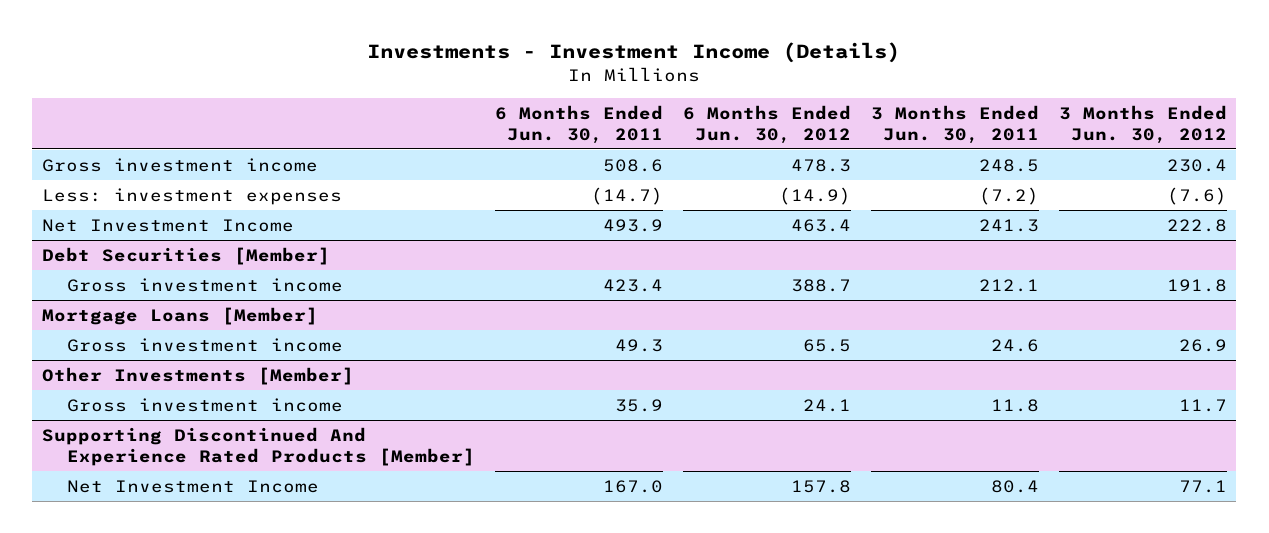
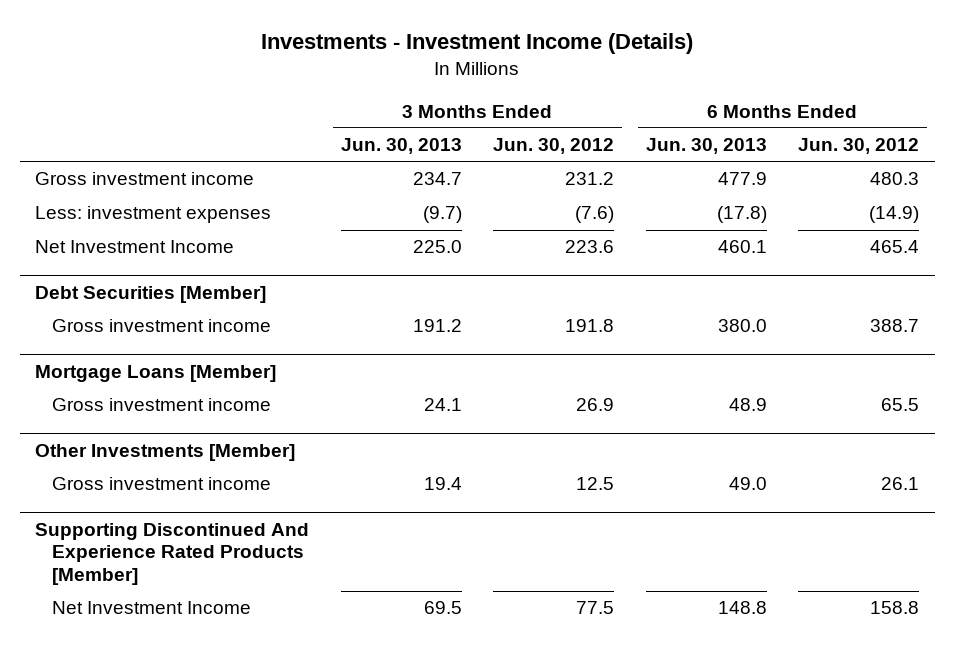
[494,104,663,144] 6 Months Ended Jun. 30, 2011 -> none
[870,104,1039,144] 3 Months Ended Jun. 30, 2011 -> none
none -> [340,138,462,155] Jun. 30, 2013
none -> [645,138,767,155] Jun. 30, 2013
[790,158,851,172] 478.3 -> [869,172,919,186] 480.3
[1166,158,1227,172] 230.4 -> [565,172,615,186] 231.2
[790,218,851,232] 463.4 -> [869,240,919,254] 465.4
[1166,218,1227,232] 222.8 -> [565,240,615,254] 223.6
[802,398,851,412] 24.1 -> [880,477,919,491] 26.1
[1178,398,1227,412] 11.7 -> [576,477,615,491] 12.5
[790,479,851,493] 157.8 -> [869,601,919,615] 158.8
[1178,479,1227,493] 77.1 -> [576,601,615,615] 77.5

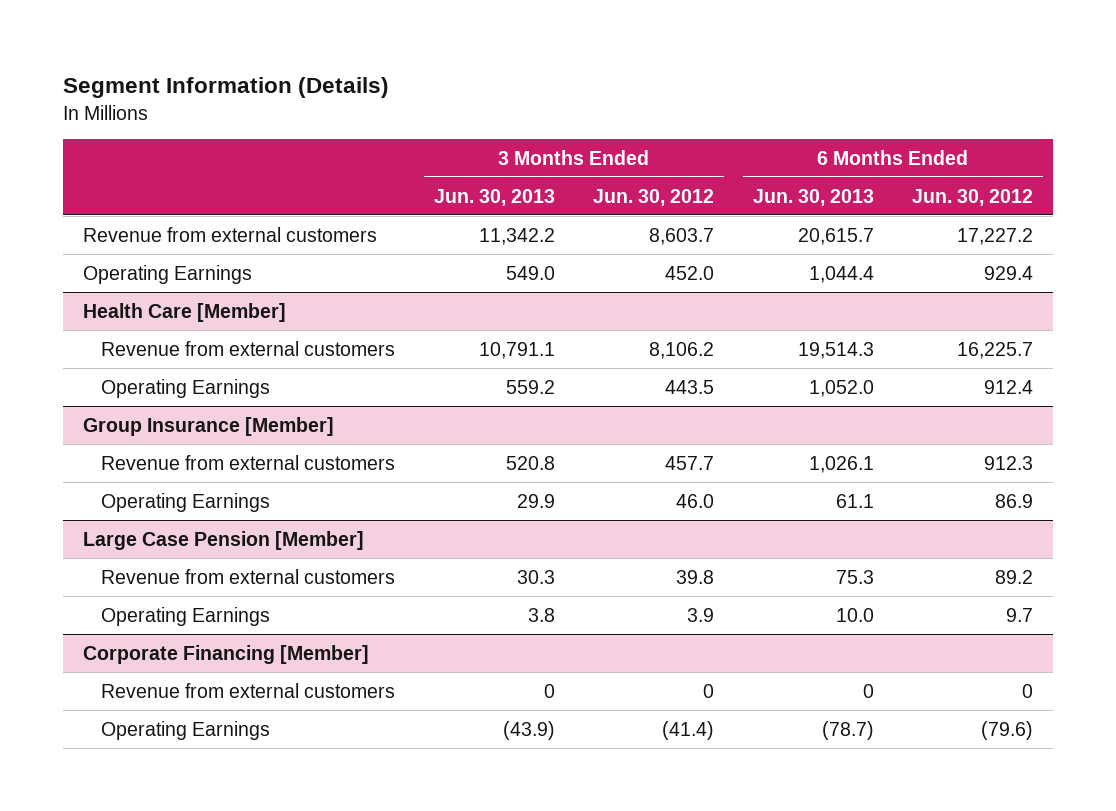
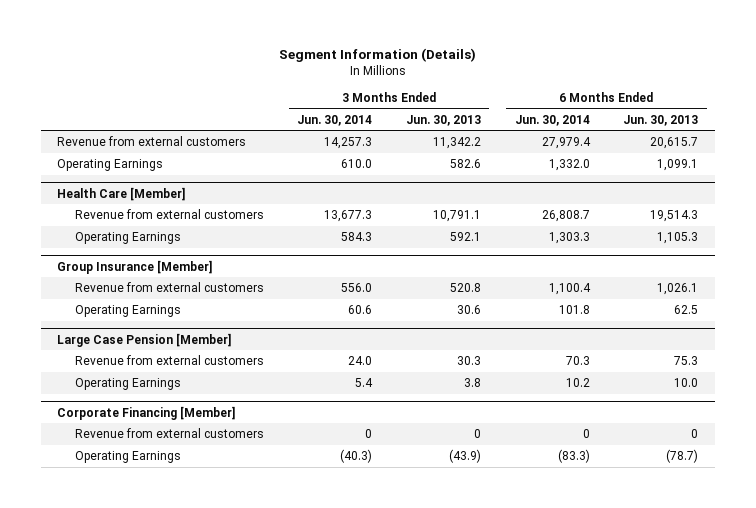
[593,188,715,206] Jun. 30, 2012 -> none
[912,188,1034,206] Jun. 30, 2012 -> none
none -> [297,114,373,126] Jun. 30, 2014
none -> [514,114,590,126] Jun. 30, 2014
[505,265,555,280] 549.0 -> [449,159,481,169] 582.6
[808,265,874,283] 1,044.4 -> [657,159,699,172] 1,099.1
[505,379,555,394] 559.2 -> [449,232,481,242] 592.1
[808,379,874,397] 1,052.0 -> [657,232,699,245] 1,105.3
[516,493,555,508] 29.9 -> [456,305,481,315] 30.6
[835,493,874,508] 61.1 -> [674,305,699,315] 62.5

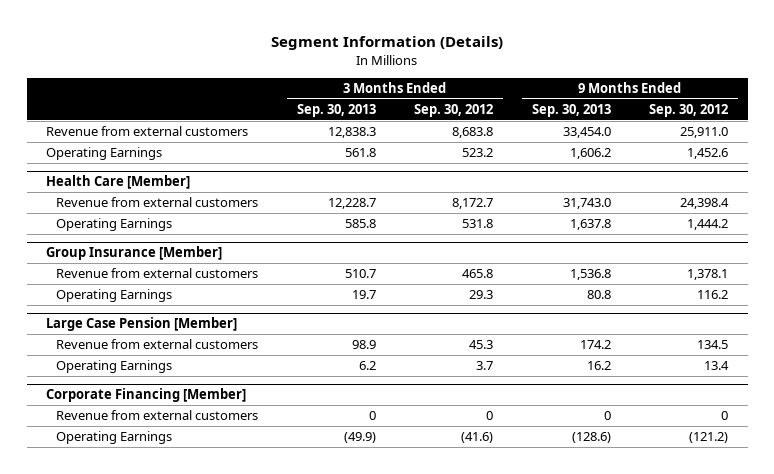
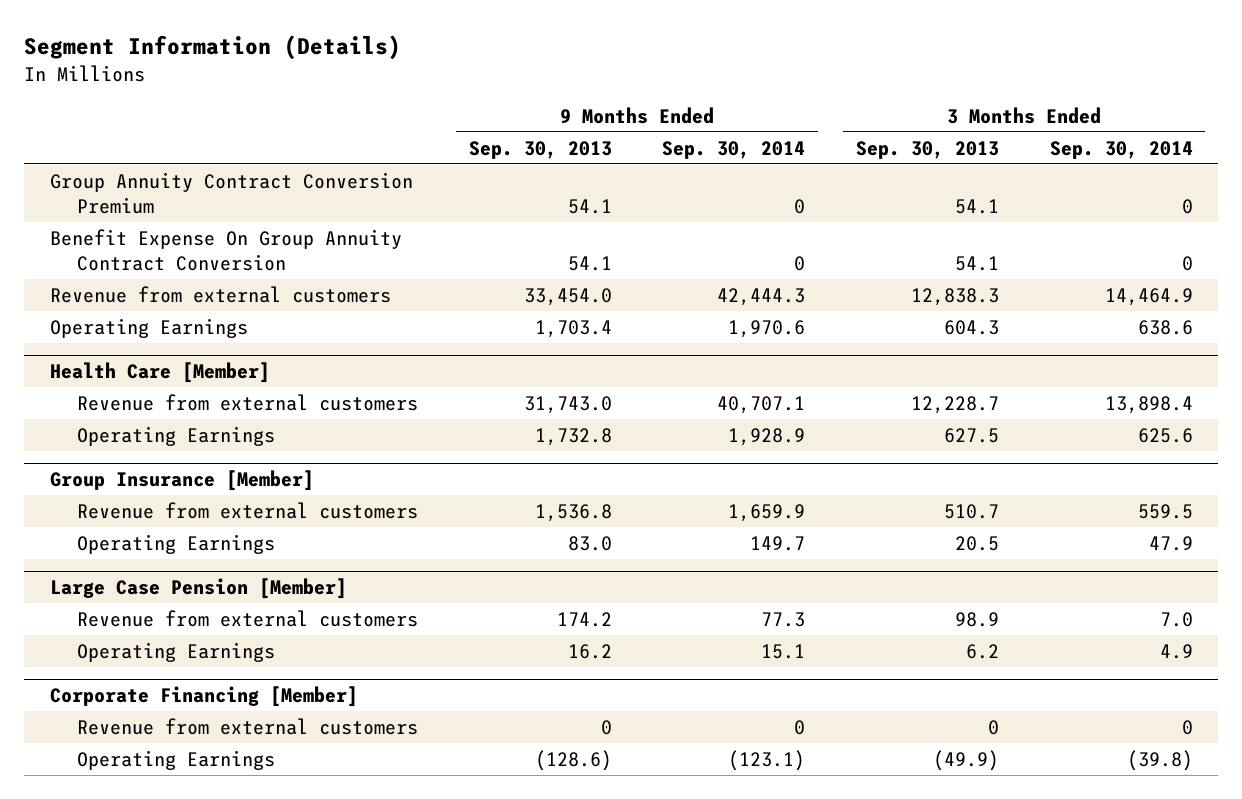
[414,104,494,118] Sep. 30, 2012 -> none
[649,104,729,118] Sep. 30, 2012 -> none
none -> [662,140,806,159] Sep. 30, 2014
none -> [1049,140,1193,159] Sep. 30, 2014
none -> [49,171,413,214] Group Annuity Contract Conversion Premium
none -> [49,228,402,271] Benefit Expense On Group Annuity Contract Conversion
[344,148,376,158] 561.8 -> [944,319,1000,335] 604.3
[569,148,611,160] 1,606.2 -> [534,319,612,338] 1,703.4
[344,219,376,229] 585.8 -> [944,427,1000,443] 627.5
[569,219,611,231] 1,637.8 -> [534,427,612,446] 1,732.8
[351,290,376,300] 19.7 -> [955,535,1000,551] 20.5
[586,290,611,300] 80.8 -> [567,535,612,551] 83.0

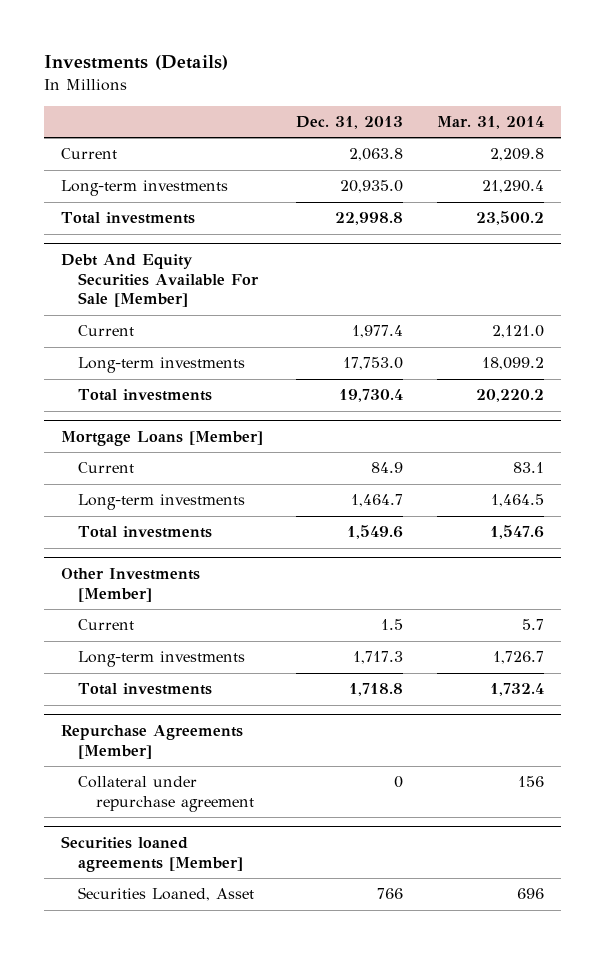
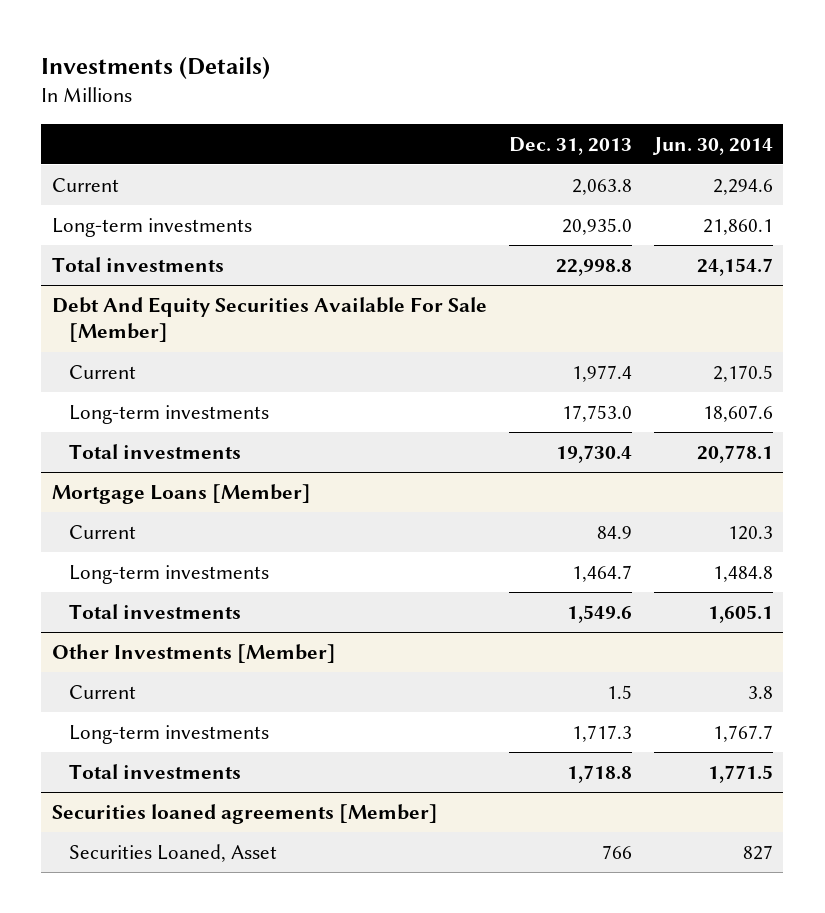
[437,115,545,129] Mar. 31, 2014 -> none
none -> [651,136,773,155] Jun. 30, 2014
[60,725,243,759] Repurchase Agreements [Member] -> none
[78,776,255,812] Collateral under repurchase agreement -> none

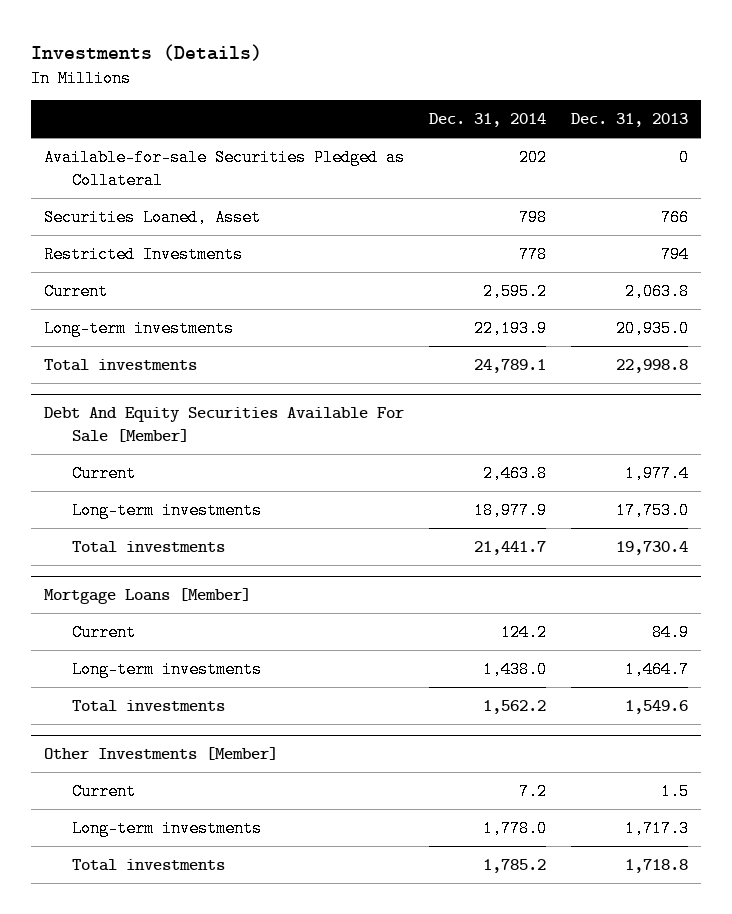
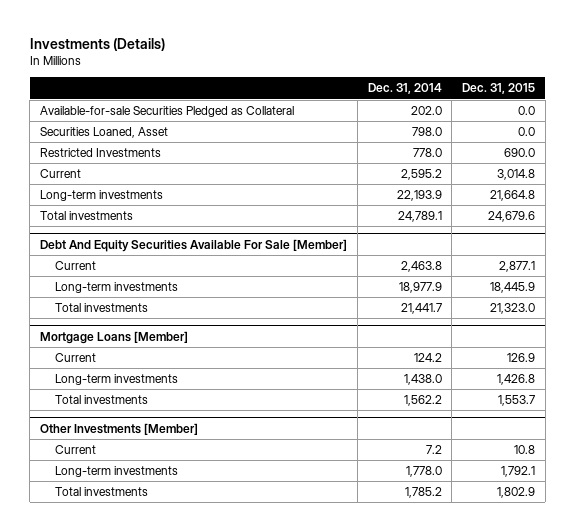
[571,113,689,128] Dec. 31, 2013 -> none
none -> [462,83,536,95] Dec. 31, 2015
[518,148,547,166] 202 -> [410,106,442,116] 202.0
[518,208,547,226] 798 -> [411,127,442,137] 798.0
[518,245,547,263] 778 -> [412,148,442,158] 778.0

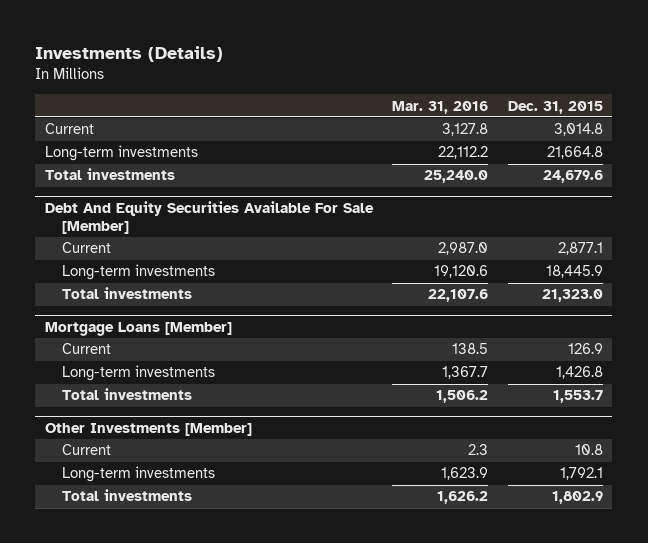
[367,83,442,95] Dec. 31, 2014 -> none
none -> [392,100,489,114] Mar. 31, 2016
[40,106,295,118] Available-for-sale Securities Pledged as Collateral -> none
[40,127,169,139] Securities Loaned, Asset -> none
[40,148,162,158] Restricted Investments -> none

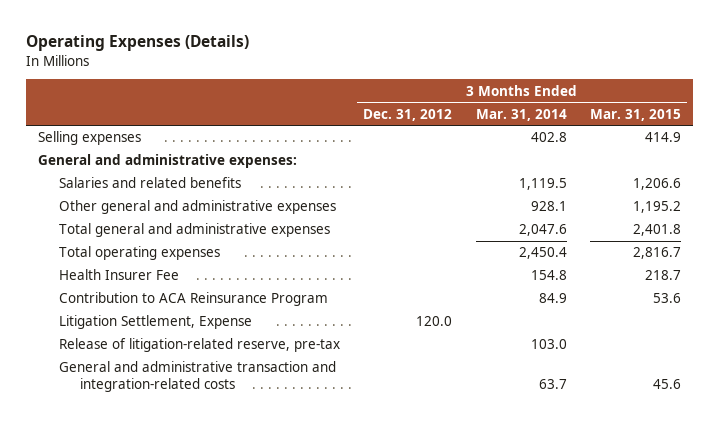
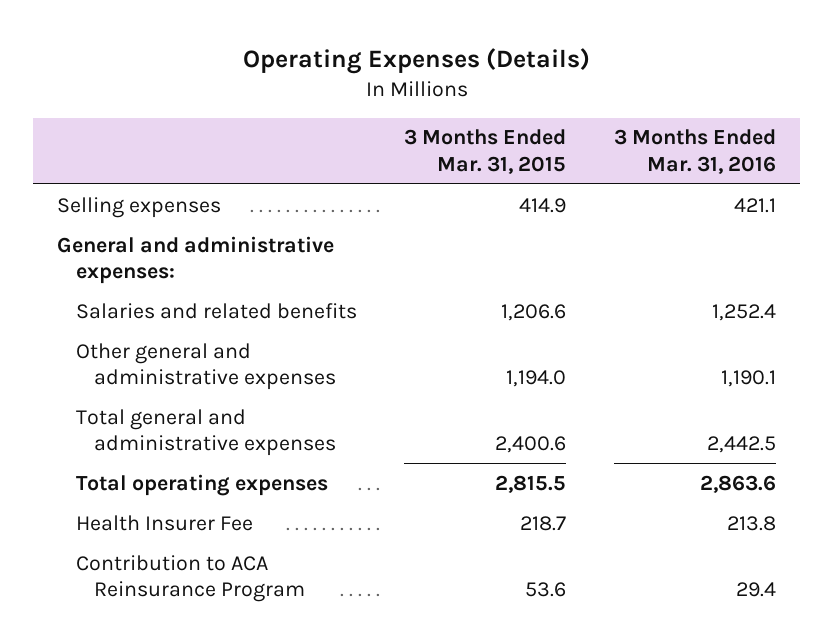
[363,108,453,121] Dec. 31, 2012 -> none
[475,108,567,121] Mar. 31, 2014 -> none
none -> [614,129,777,174] 3 Months Ended Mar. 31, 2016
[633,201,682,214] 1,195.2 -> [506,370,567,388] 1,194.0
[633,224,682,237] 2,401.8 -> [495,436,567,454] 2,400.6
[633,247,682,260] 2,816.7 -> [495,474,567,493] 2,815.5
[58,315,252,330] Litigation Settlement, Expense -> none
[58,338,340,353] Release of litigation-related reserve, pre-tax -> none
[58,361,336,392] General and administrative transaction and integration-related costs -> none

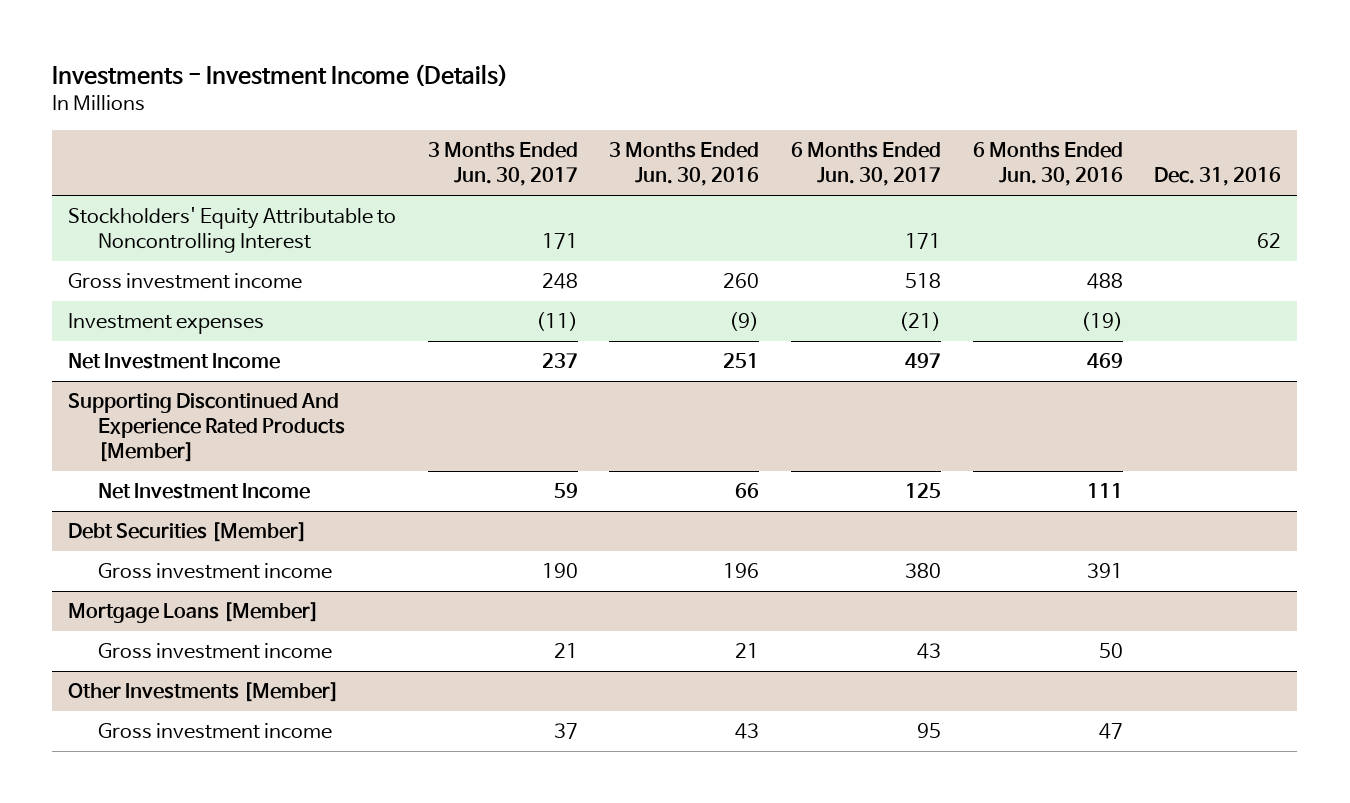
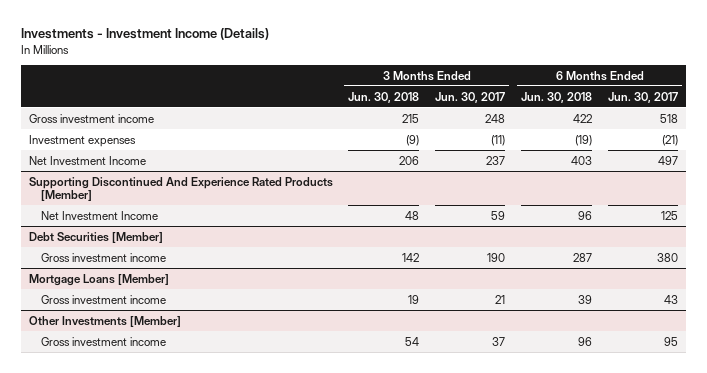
[609,142,760,187] 3 Months Ended Jun. 30, 2016 -> none
[972,142,1123,187] 6 Months Ended Jun. 30, 2016 -> none
[1154,167,1282,187] Dec. 31, 2016 -> none
none -> [348,91,420,103] Jun. 30, 2018
none -> [521,91,593,103] Jun. 30, 2018
[68,207,397,254] Stockholders' Equity Attributable to Noncontrolling Interest -> none

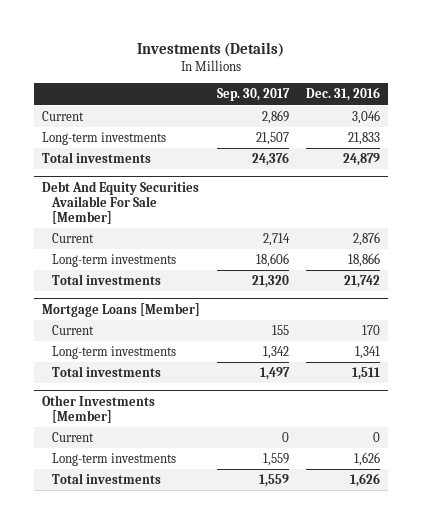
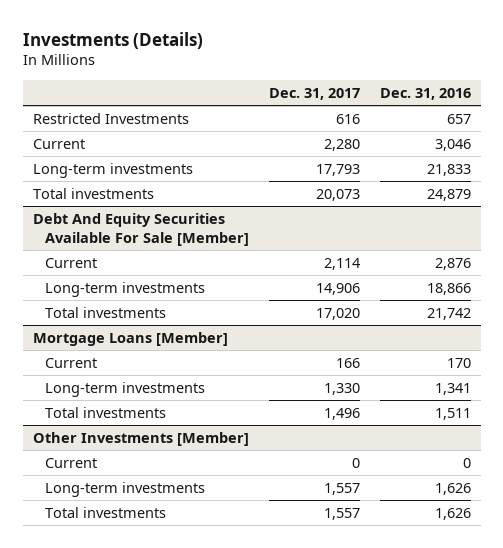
[217,88,291,102] Sep. 30, 2017 -> none
none -> [268,87,360,100] Dec. 31, 2017
none -> [32,112,189,124] Restricted Investments

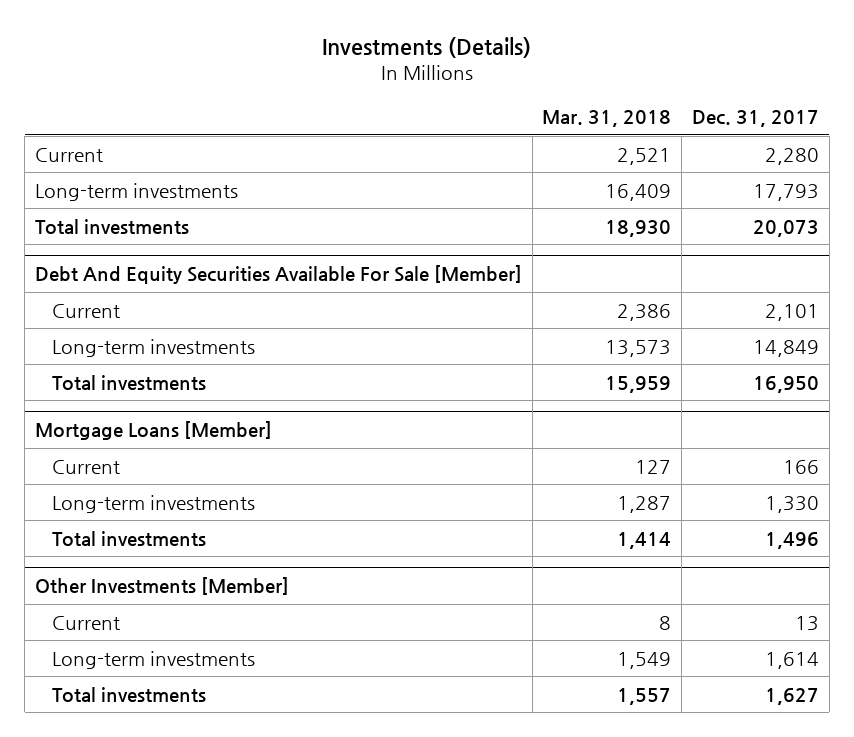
[379,87,471,100] Dec. 31, 2016 -> none
none -> [542,109,672,127] Mar. 31, 2018
[32,112,189,124] Restricted Investments -> none
[323,257,360,270] 2,114 -> [765,303,820,321] 2,101
[315,282,360,295] 14,906 -> [753,339,820,357] 14,849
[315,307,360,320] 17,020 -> [753,375,820,393] 16,950
[351,457,360,468] 0 -> [795,615,820,631] 13
[323,482,360,495] 1,557 -> [765,651,820,669] 1,614
[323,507,360,520] 1,557 -> [765,687,820,705] 1,627

